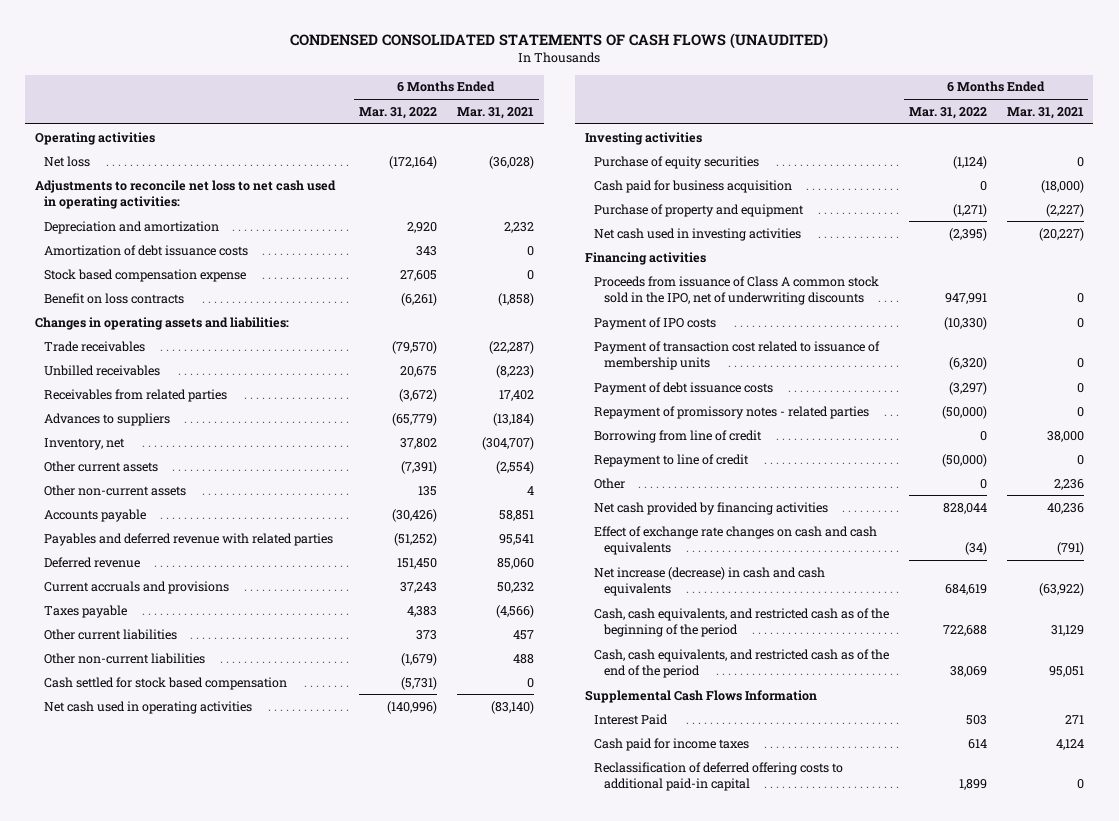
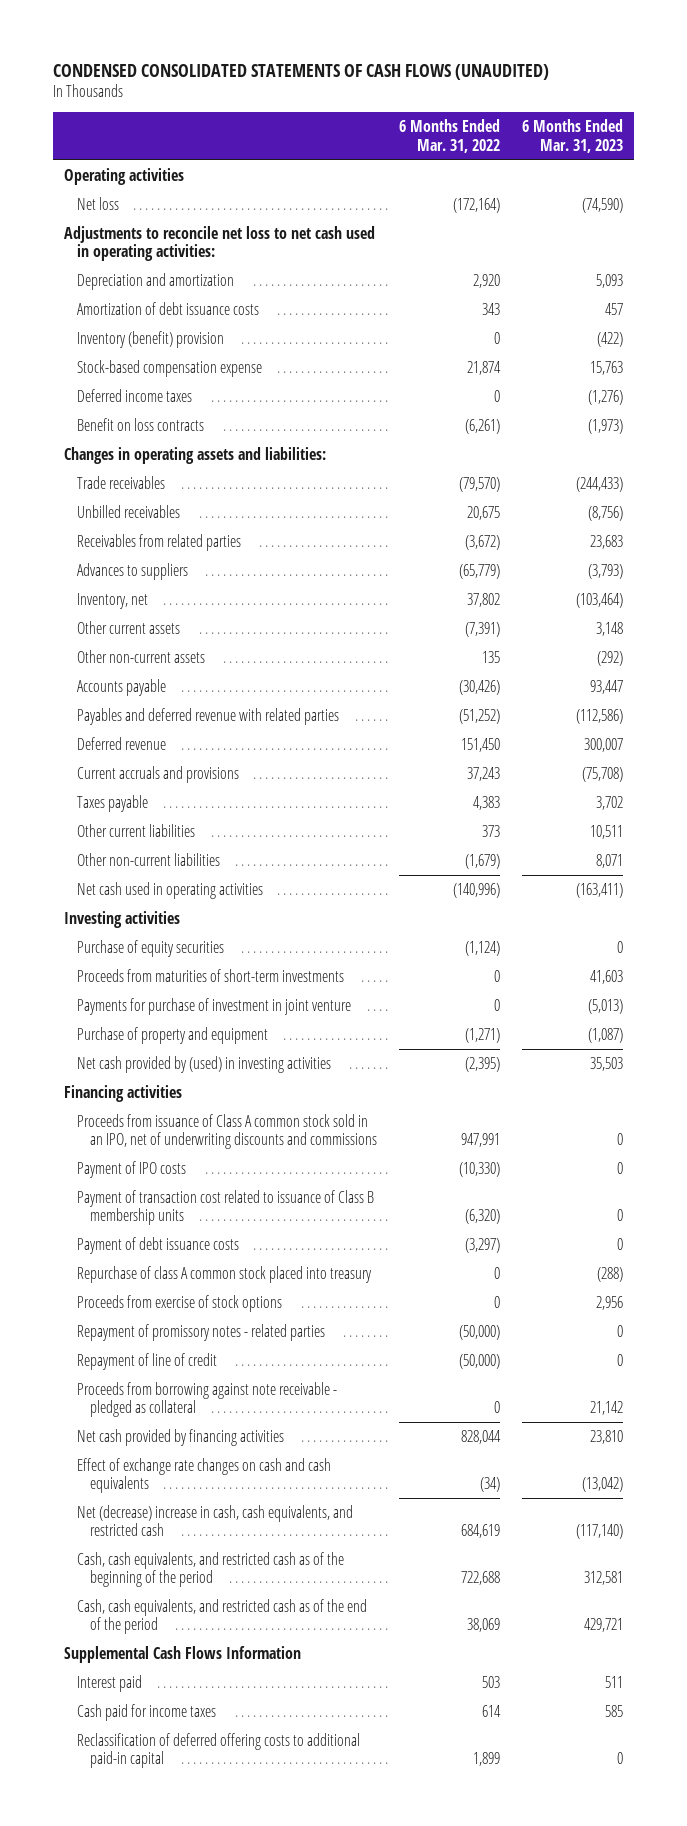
[456,106,534,119] Mar. 31, 2021 -> none
none -> [522,119,624,153] 6 Months Ended Mar. 31, 2023
none -> [77,330,225,348] Inventory (benefit) provision
[44,268,247,282] Stock based compensation expense -> [77,359,263,377] Stock-based compensation expense
[400,269,438,281] 27,605 -> [467,360,502,375] 21,874
none -> [77,388,193,402] Deferred income taxes
[44,676,288,690] Cash settled for stock based compensation -> none
[594,179,793,193] Cash paid for business acquisition -> none
none -> [77,968,345,982] Proceeds from maturities of short-term investments
none -> [77,997,352,1015] Payments for purchase of investment in joint venture
[594,227,802,241] Net cash used in investing activities -> [77,1055,332,1073] Net cash provided by (used) in investing activities
[594,275,880,306] Proceeds from issuance of Class A common stock sold in the IPO, net of underwriting discounts -> [77,1113,378,1150] Proceeds from issuance of Class A common stock sold in an IPO, net of underwriting discounts and commissions
[594,340,881,371] Payment of transaction cost related to issuance of membership units -> [77,1189,375,1226] Payment of transaction cost related to issuance of Class B membership units
none -> [77,1265,373,1283] Repurchase of class A common stock placed into treasury
none -> [77,1294,283,1312] Proceeds from exercise of stock options
[594,429,763,443] Borrowing from line of credit -> none
[594,477,626,489] Other -> none
[594,453,750,467] Repayment to line of credit -> [77,1352,218,1370] Repayment of line of credit
none -> [77,1381,338,1418] Proceeds from borrowing against note receivable - pledged as collateral
[594,566,826,597] Net increase (decrease) in cash and cash equivalents -> [77,1504,354,1537] Net (decrease) increase in cash, cash equivalents, and restricted cash
[594,713,669,725] Interest Paid -> [77,1674,143,1692] Interest paid

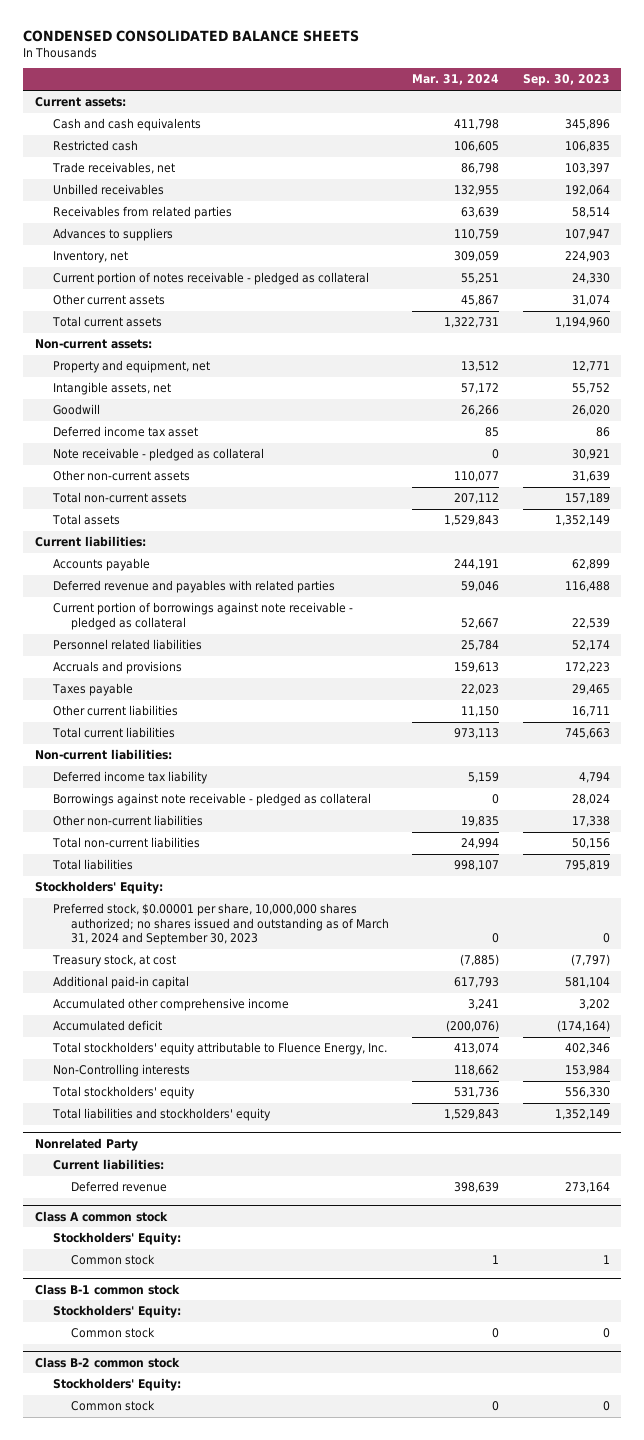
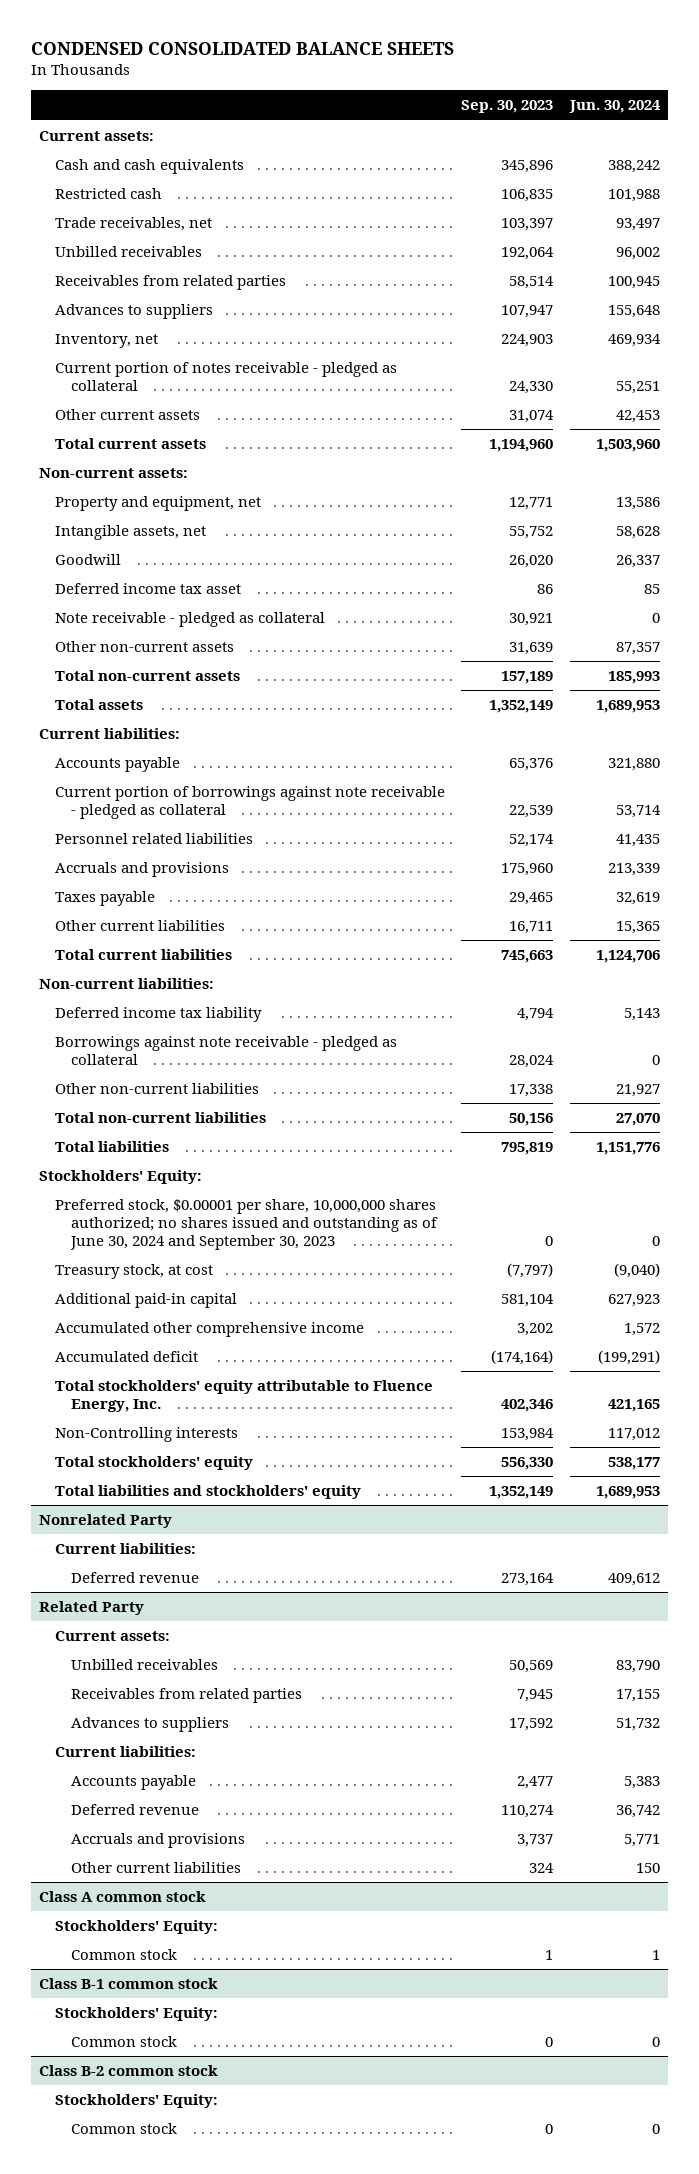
[412,74,500,86] Mar. 31, 2024 -> none
none -> [568,100,661,114] Jun. 30, 2024
[52,580,335,594] Deferred revenue and payables with related parties -> none
[571,559,610,571] 62,899 -> [509,758,554,772] 65,376
[564,662,610,674] 172,223 -> [501,863,554,877] 175,960
[52,903,390,946] Preferred stock, $0.00001 per share, 10,000,000 shares authorized; no shares issued and outstanding as of March 31, 2024 and September 30, 2023 -> [55,1199,439,1250] Preferred stock, $0.00001 per share, 10,000,000 shares authorized; no shares issued and outstanding as of June 30, 2024 and September 30, 2023
none -> [39,1601,145,1616] Related Party
none -> [55,1631,171,1642] Current assets:
none -> [71,1659,219,1671] Unbilled receivables
none -> [71,1688,303,1704] Receivables from related parties
none -> [71,1717,230,1733] Advances to suppliers
none -> [55,1746,197,1758] Current liabilities:
none -> [71,1775,197,1791] Accounts payable
none -> [71,1804,200,1816] Deferred revenue
none -> [71,1833,246,1849] Accruals and provisions
none -> [71,1862,242,1874] Other current liabilities

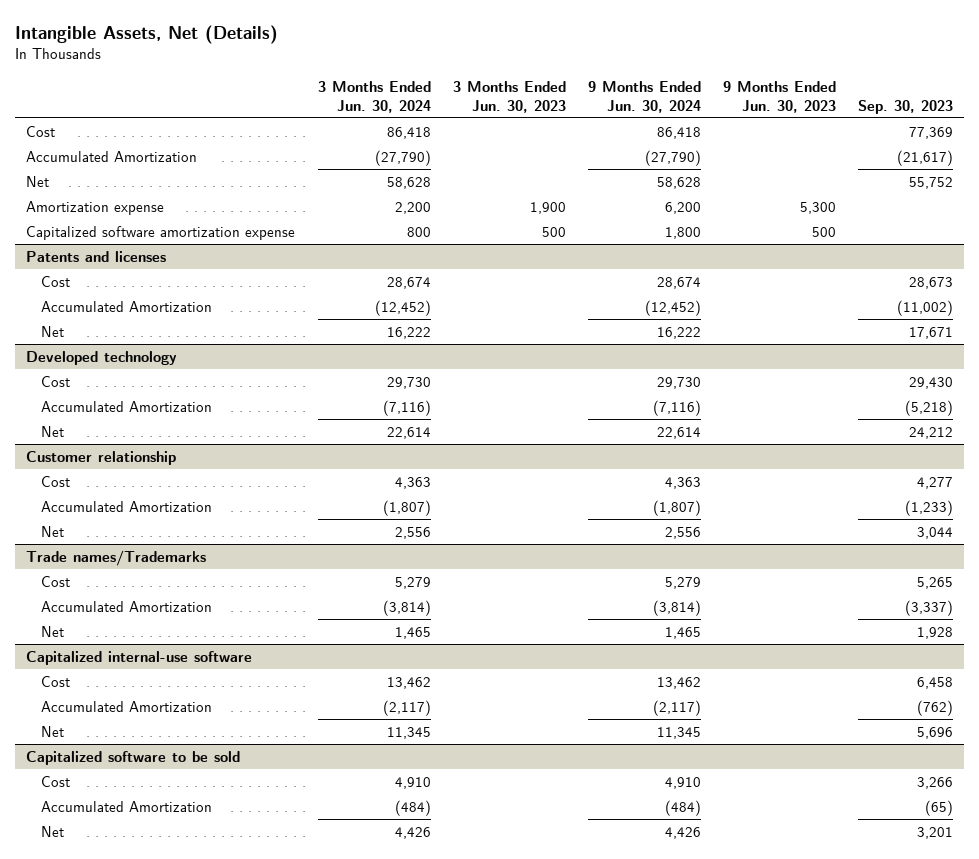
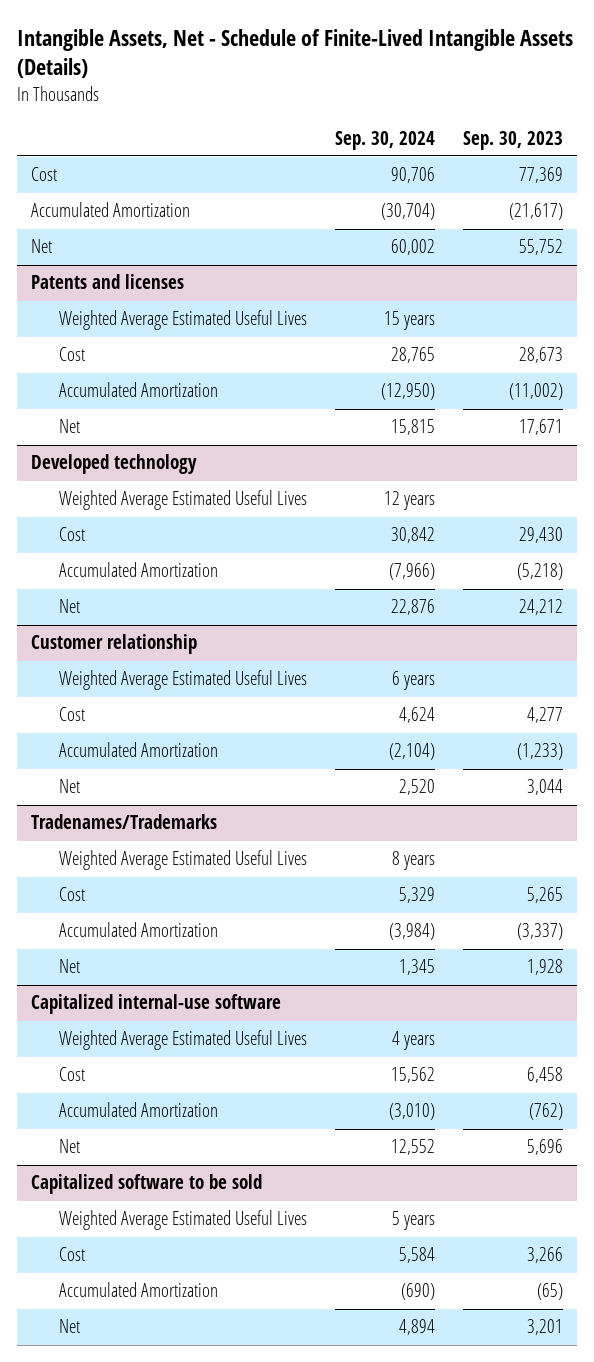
[15,24,279,44] Intangible Assets, Net (Details) -> [16,29,573,79] Intangible Assets, Net - Schedule of Finite-Lived Intangible Assets (Details)
[317,81,431,113] 3 Months Ended Jun. 30, 2024 -> none
[452,81,566,113] 3 Months Ended Jun. 30, 2023 -> none
[587,81,701,113] 9 Months Ended Jun. 30, 2024 -> none
[722,81,836,113] 9 Months Ended Jun. 30, 2023 -> none
none -> [334,130,435,150] Sep. 30, 2024
[26,200,165,215] Amortization expense -> none
[26,225,296,240] Capitalized software amortization expense -> none
none -> [58,310,307,331] Weighted Average Estimated Useful Lives
none -> [58,490,307,511] Weighted Average Estimated Useful Lives
none -> [58,670,307,691] Weighted Average Estimated Useful Lives
[26,549,207,566] Trade names/Trademarks -> [30,814,217,830] Tradenames/Trademarks
none -> [58,850,307,871] Weighted Average Estimated Useful Lives
none -> [58,1030,307,1051] Weighted Average Estimated Useful Lives
none -> [58,1210,307,1231] Weighted Average Estimated Useful Lives

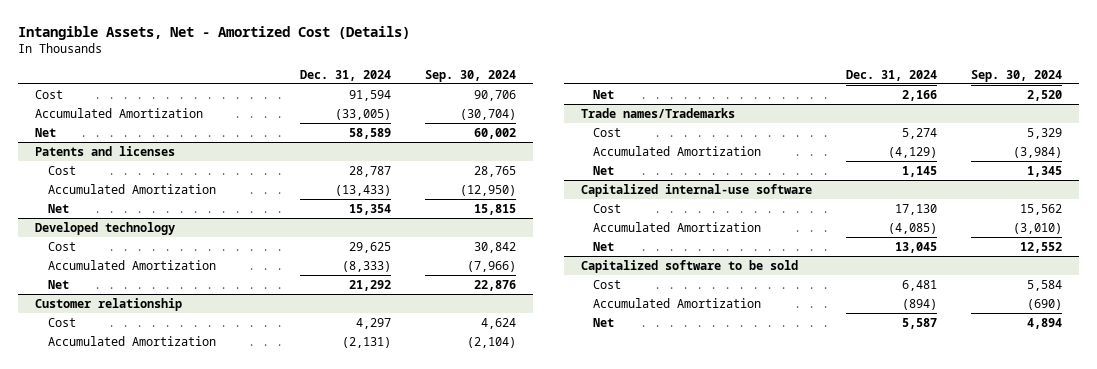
[16,29,573,79] Intangible Assets, Net - Schedule of Finite-Lived Intangible Assets (Details) -> [17,25,410,40] Intangible Assets, Net - Amortized Cost (Details)
[463,130,564,150] Sep. 30, 2023 -> none
none -> [299,69,391,81] Dec. 31, 2024
[58,310,307,331] Weighted Average Estimated Useful Lives -> none
[58,490,307,511] Weighted Average Estimated Useful Lives -> none
[58,670,307,691] Weighted Average Estimated Useful Lives -> none
[58,850,307,871] Weighted Average Estimated Useful Lives -> none
[30,814,217,830] Tradenames/Trademarks -> [580,107,735,118] Trade names/Trademarks
[58,1030,307,1051] Weighted Average Estimated Useful Lives -> none
[58,1210,307,1231] Weighted Average Estimated Useful Lives -> none

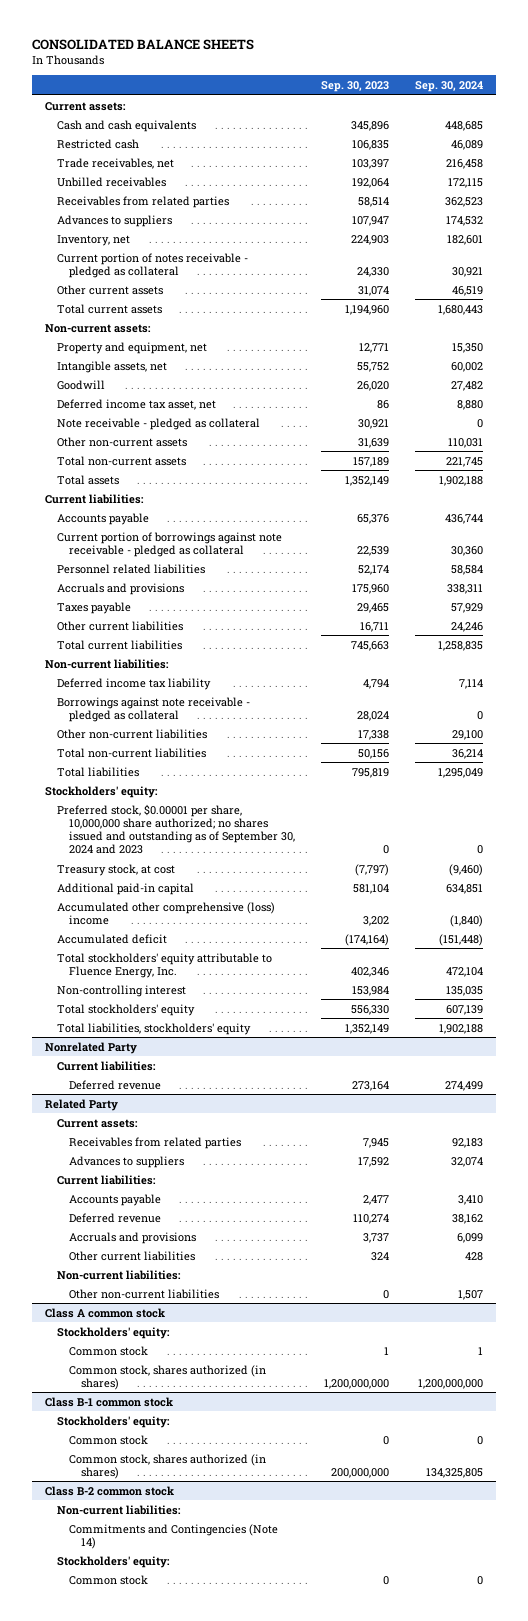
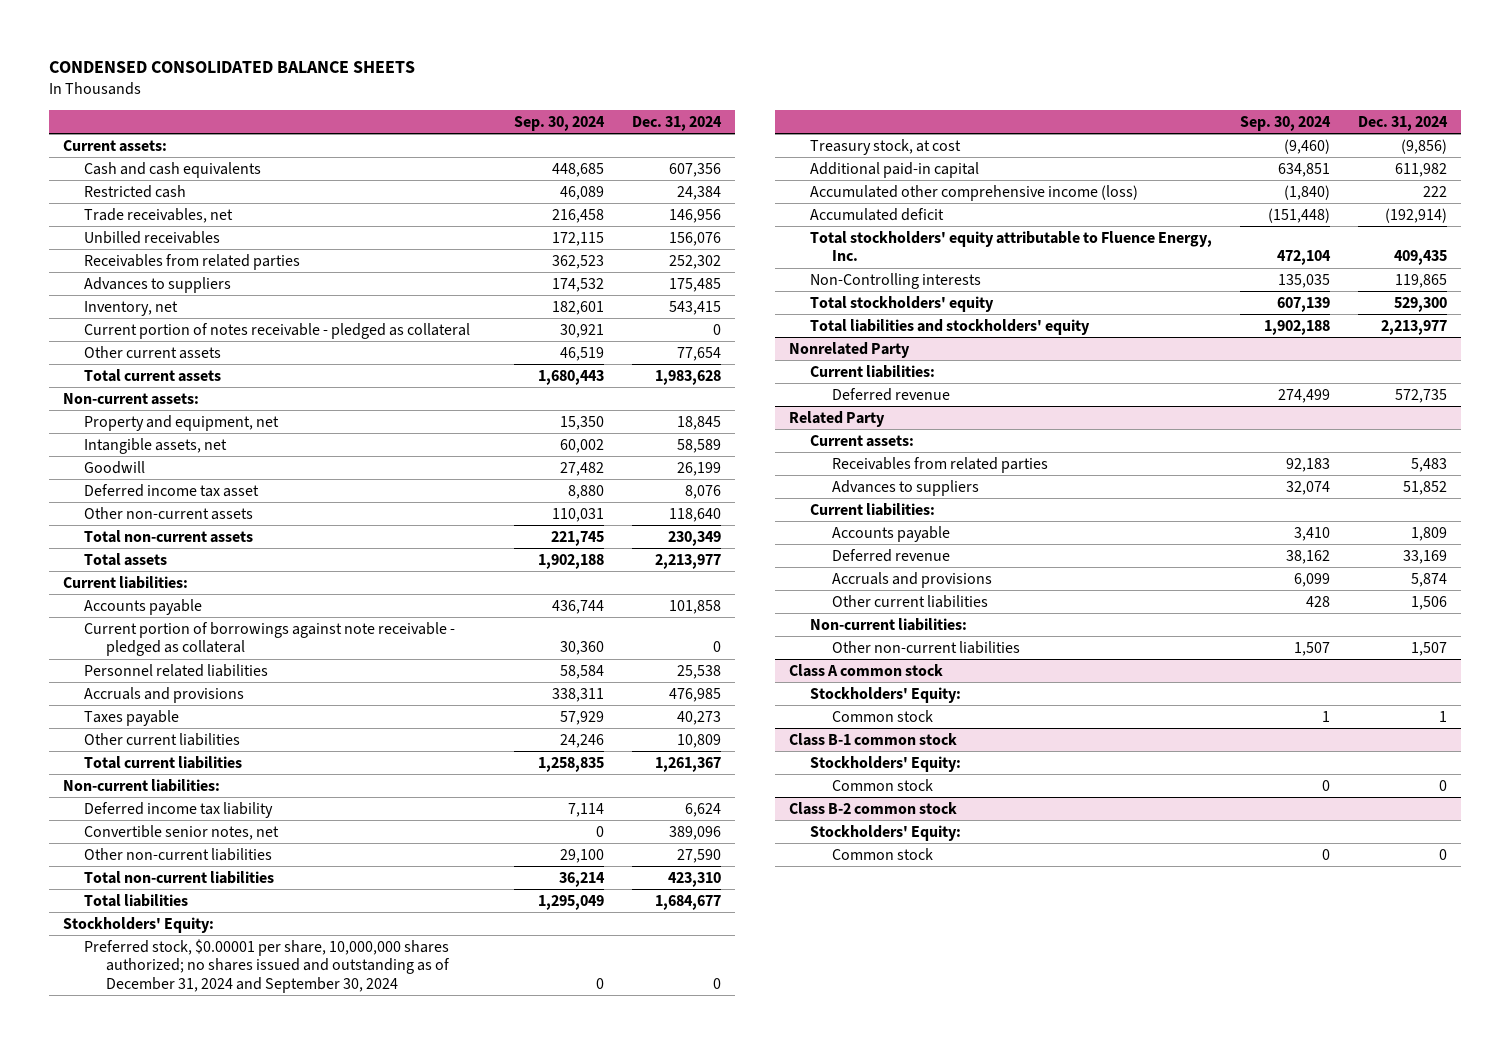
[31,39,254,51] CONSOLIDATED BALANCE SHEETS -> [48,61,415,74] CONDENSED CONSOLIDATED BALANCE SHEETS
[321,81,390,93] Sep. 30, 2023 -> none
none -> [632,116,723,132] Dec. 31, 2024
[56,417,260,430] Note receivable - pledged as collateral -> none
[56,398,216,410] Deferred income tax asset, net -> [84,483,260,497] Deferred income tax asset
[56,696,250,722] Borrowings against note receivable - pledged as collateral -> none
none -> [84,824,280,840] Convertible senior notes, net
[44,785,158,798] Stockholders' equity: -> [62,916,214,933] Stockholders' Equity:
[56,803,295,855] Preferred stock, $0.00001 per share, 10,000,000 share authorized; no shares issued and outstanding as of September 30, 2024 and 2023 -> [84,938,450,993] Preferred stock, $0.00001 per share, 10,000,000 shares authorized; no shares issued and outstanding as of December 31, 2024 and September 30, 2024
[56,901,275,925] Accumulated other comprehensive (loss) income -> [810,184,1139,201] Accumulated other comprehensive income (loss)
[56,984,186,997] Non-controlling interest -> [810,272,982,289] Non-Controlling interests
[56,1022,251,1035] Total liabilities, stockholders' equity -> [810,318,1091,335] Total liabilities and stockholders' equity
[56,1326,170,1339] Stockholders' equity: -> [810,686,962,703] Stockholders' Equity:
[68,1364,266,1390] Common stock, shares authorized (in shares) -> none
[56,1415,170,1428] Stockholders' equity: -> [810,755,962,772] Stockholders' Equity:
[68,1453,266,1479] Common stock, shares authorized (in shares) -> none
[56,1504,181,1515] Non-current liabilities: -> none
[68,1523,278,1549] Commitments and Contingencies (Note 14) -> none
[56,1555,170,1568] Stockholders' equity: -> [810,824,962,841] Stockholders' Equity:

